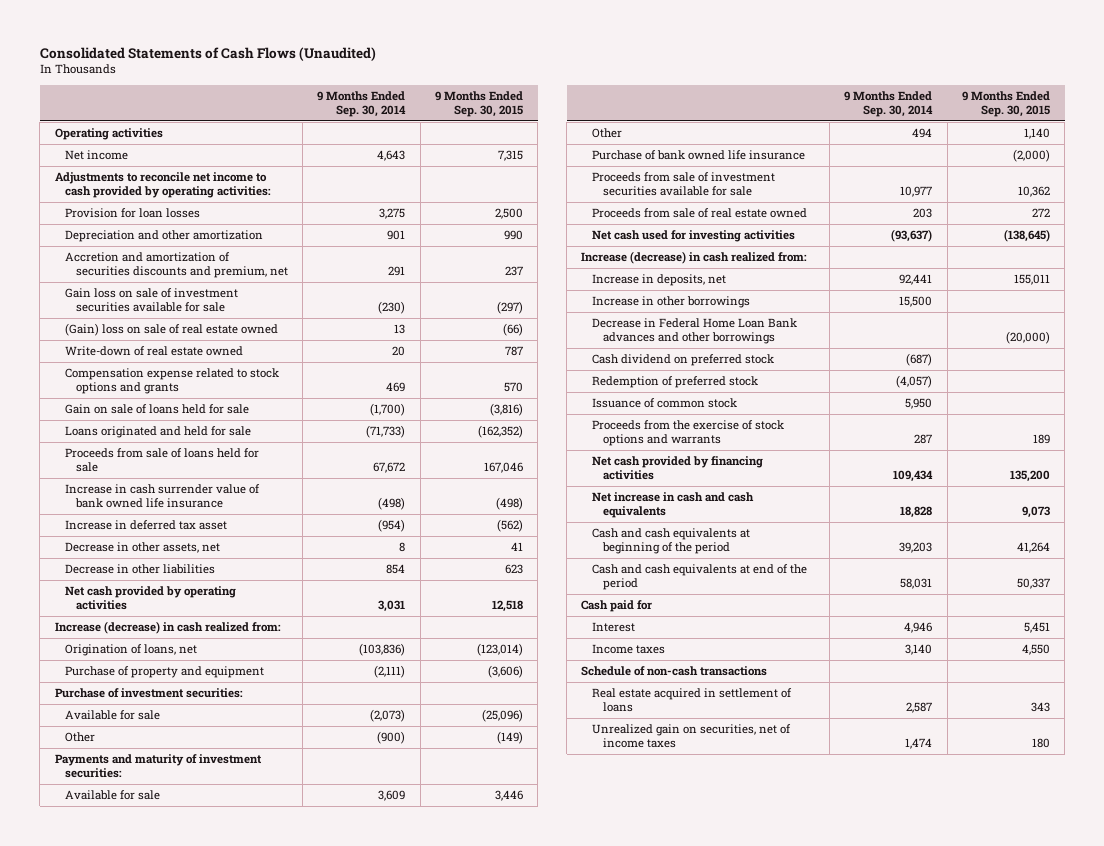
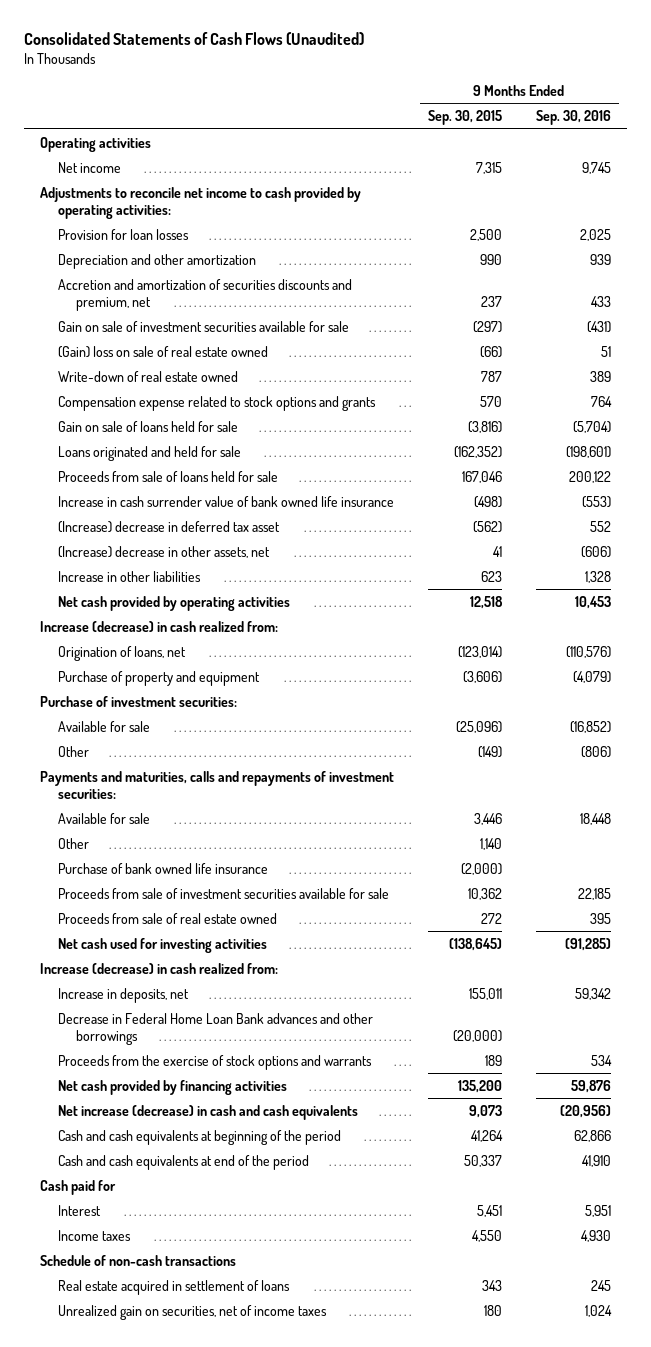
[317,91,407,118] 9 Months Ended Sep. 30, 2014 -> none
none -> [535,110,611,126] Sep. 30, 2016
[65,288,239,313] Gain loss on sale of investment securities available for sale -> [58,320,350,332] Gain on sale of investment securities available for sale
[65,520,228,531] Increase in deferred tax asset -> [58,520,281,533] (Increase) decrease in deferred tax asset
[65,542,221,554] Decrease in other assets, net -> [58,545,271,558] (Increase) decrease in other assets, net
[65,564,216,575] Decrease in other liabilities -> [58,570,202,582] Increase in other liabilities
[54,754,262,779] Payments and maturity of investment securities: -> [40,770,395,799] Payments and maturities, calls and repayments of investment securities:
[592,296,751,309] Increase in other borrowings -> none
[592,354,775,367] Cash dividend on preferred stock -> none
[592,376,759,389] Redemption of preferred stock -> none
[592,398,738,409] Issuance of common stock -> none
[592,492,755,519] Net increase in cash and cash equivalents -> [58,1104,359,1120] Net increase (decrease) in cash and cash equivalents

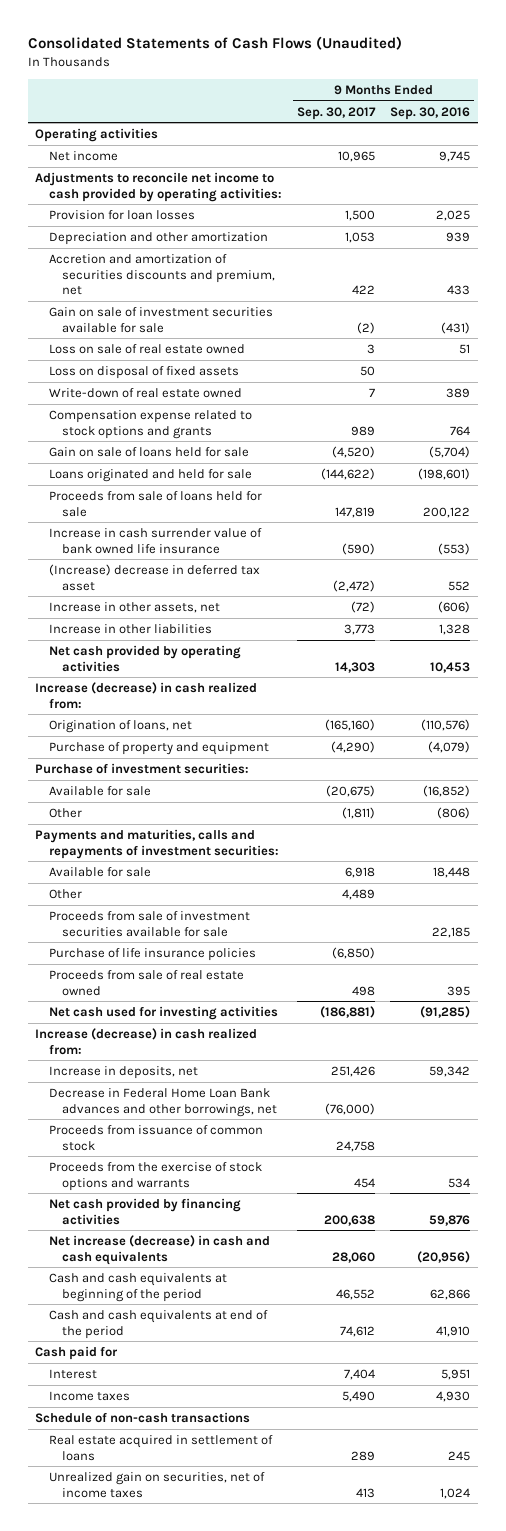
[427,110,502,126] Sep. 30, 2015 -> none
none -> [296,106,376,120] Sep. 30, 2017
[58,345,269,358] (Gain) loss on sale of real estate owned -> [48,343,245,354] Loss on sale of real estate owned
none -> [48,365,239,379] Loss on disposal of fixed assets
[58,545,271,558] (Increase) decrease in other assets, net -> [48,601,220,613] Increase in other assets, net
[58,862,269,874] Purchase of bank owned life insurance -> none
none -> [48,947,256,961] Purchase of life insurance policies
[58,1012,374,1045] Decrease in Federal Home Loan Bank advances and other borrowings -> [48,1087,277,1117] Decrease in Federal Home Loan Bank advances and other borrowings, net
none -> [48,1124,263,1151] Proceeds from issuance of common stock

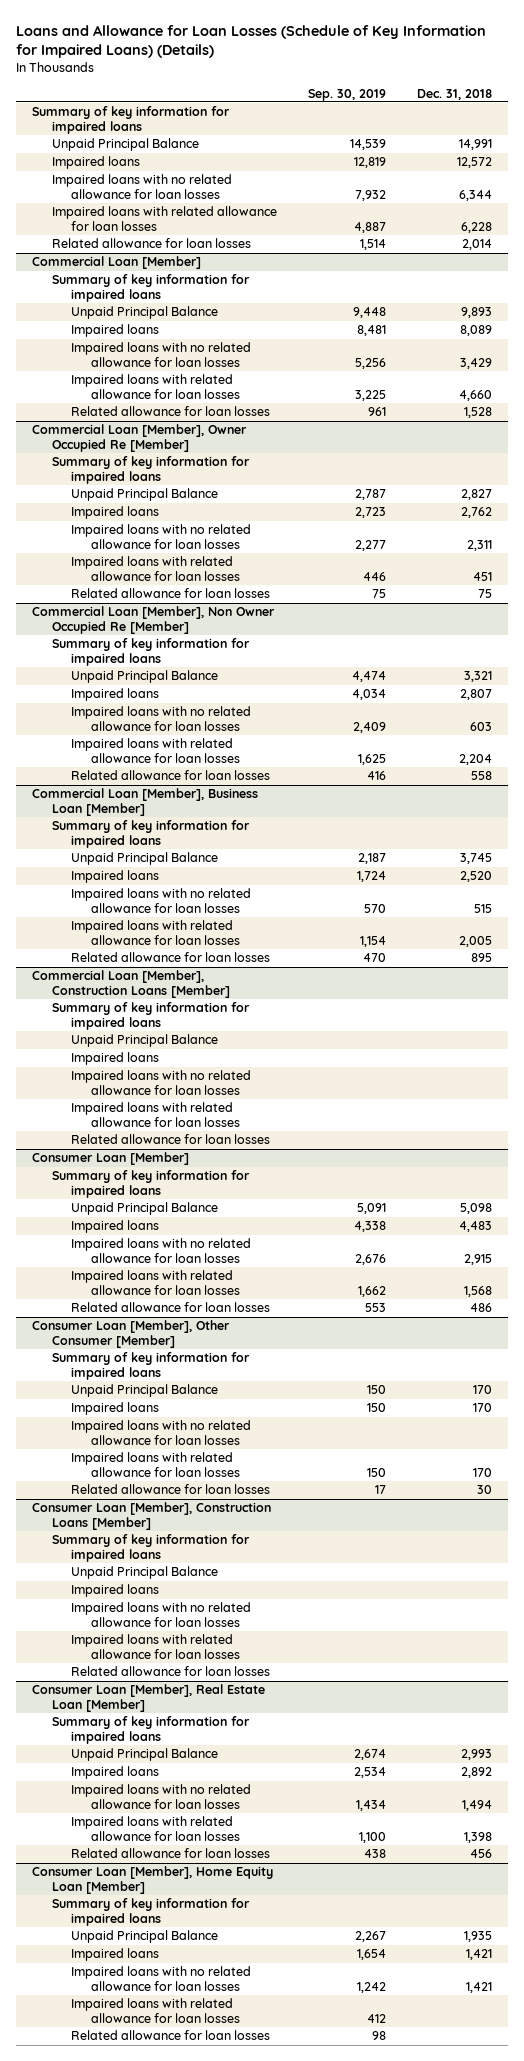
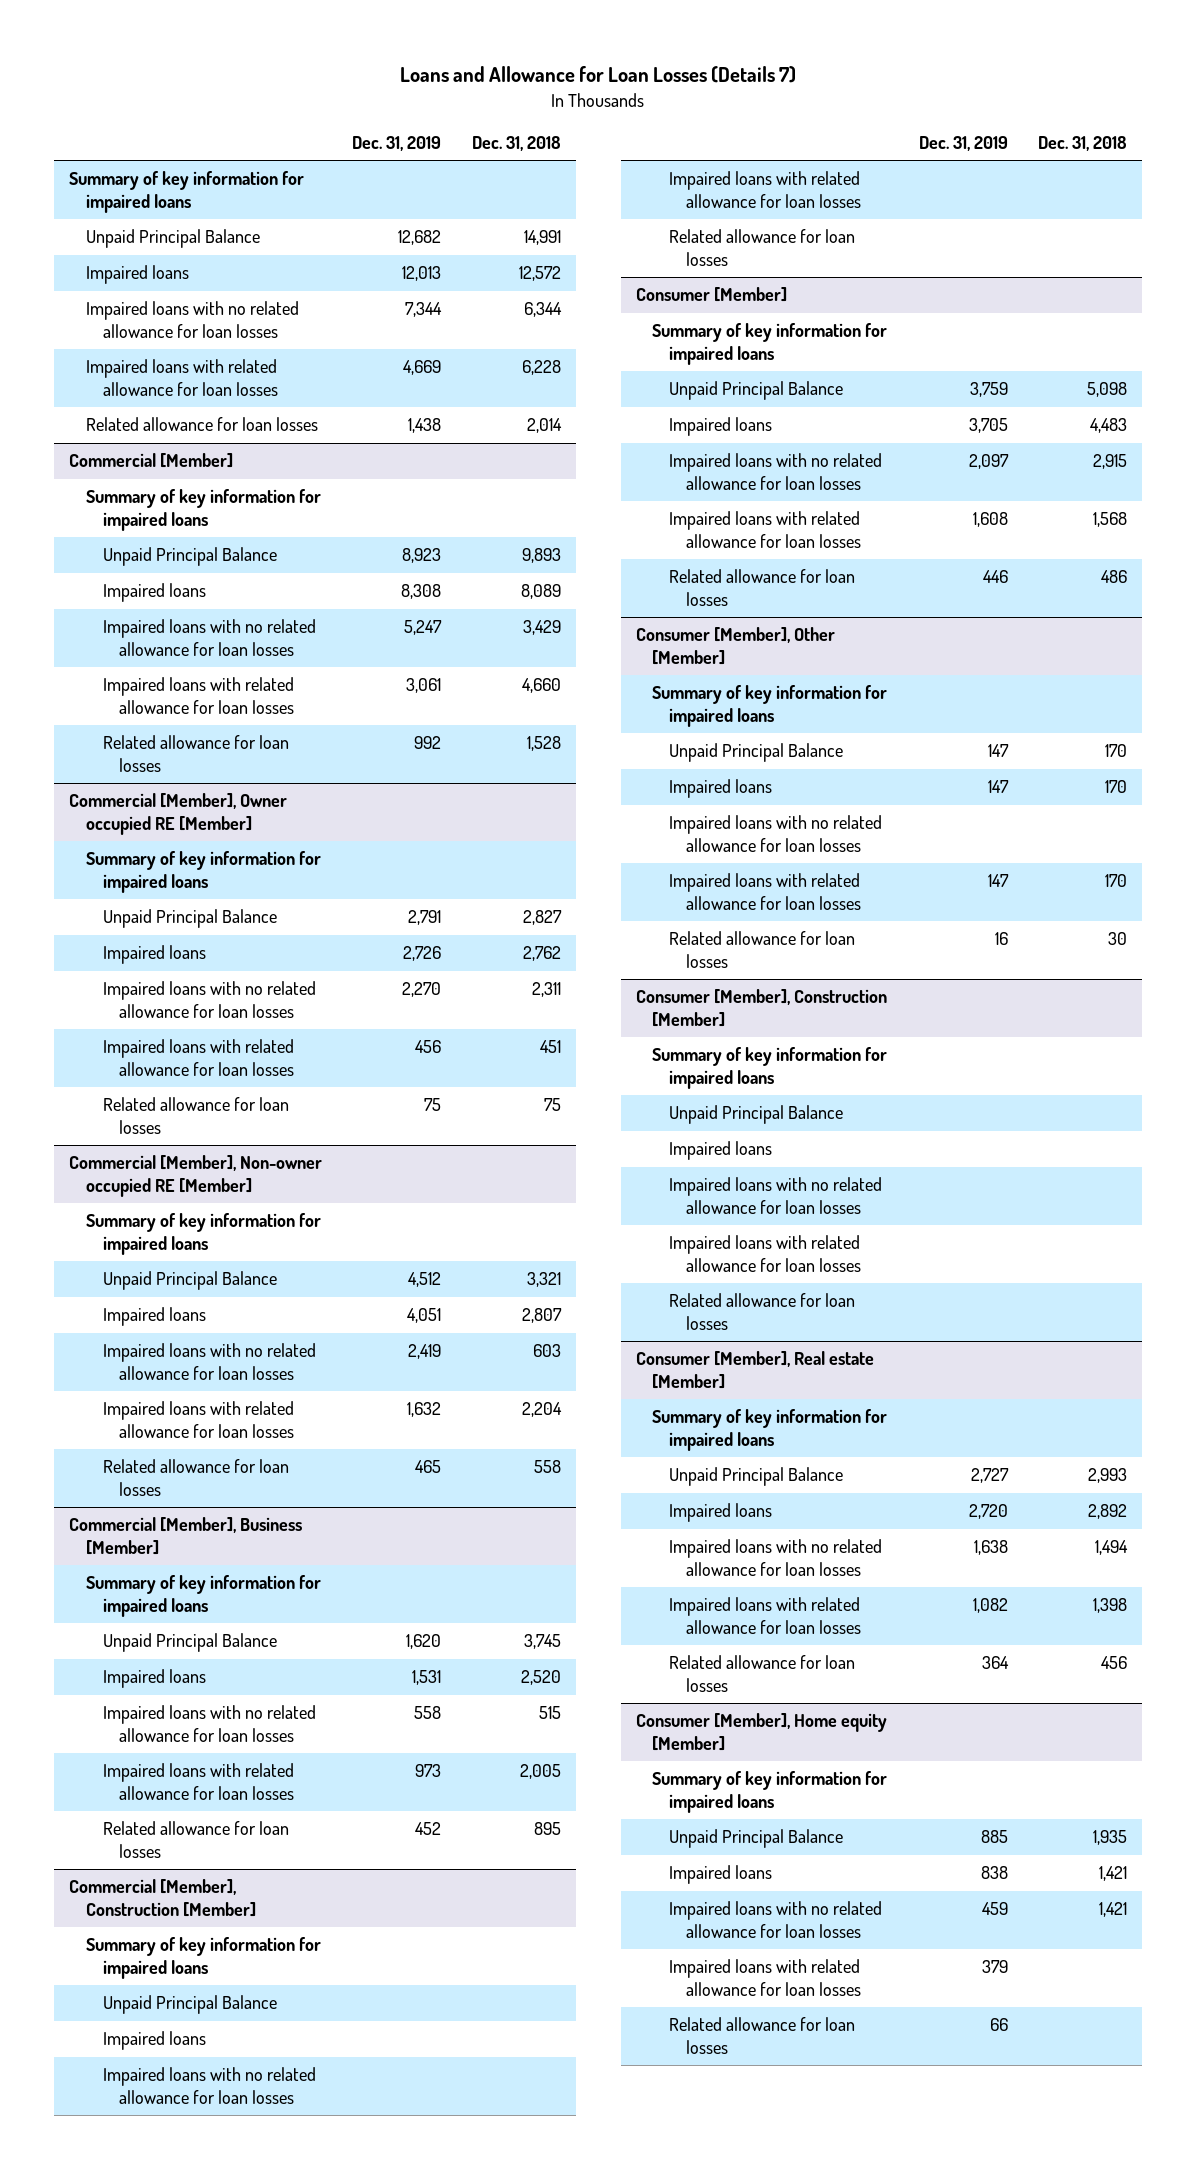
[16,24,487,59] Loans and Allowance for Loan Losses (Schedule of Key Information for Impaired Loans) (Details) -> [400,66,797,84] Loans and Allowance for Loan Losses (Details 7)
[307,88,386,101] Sep. 30, 2019 -> none
none -> [352,135,442,151] Dec. 31, 2019
[32,256,202,270] Commercial Loan [Member] -> [69,453,234,469] Commercial [Member]
[32,424,248,452] Commercial Loan [Member], Owner Occupied Re [Member] -> [69,793,288,835] Commercial [Member], Owner occupied RE [Member]
[32,606,276,634] Commercial Loan [Member], Non Owner Occupied Re [Member] -> [69,1155,323,1197] Commercial [Member], Non-owner occupied RE [Member]
[32,788,259,816] Commercial Loan [Member], Business Loan [Member] -> [69,1517,303,1555] Commercial [Member], Business [Member]
[32,970,230,998] Commercial Loan [Member], Construction Loans [Member] -> [69,1879,256,1917] Commercial [Member], Construction [Member]
[32,1152,190,1166] Consumer Loan [Member] -> [635,287,787,303] Consumer [Member]
[32,1320,231,1348] Consumer Loan [Member], Other Consumer [Member] -> [635,627,835,665] Consumer [Member], Other [Member]
[32,1502,272,1530] Consumer Loan [Member], Construction Loans [Member] -> [635,989,887,1027] Consumer [Member], Construction [Member]
[32,1684,266,1712] Consumer Loan [Member], Real Estate Loan [Member] -> [635,1351,874,1389] Consumer [Member], Real estate [Member]
[32,1866,274,1894] Consumer Loan [Member], Home Equity Loan [Member] -> [635,1713,887,1751] Consumer [Member], Home equity [Member]

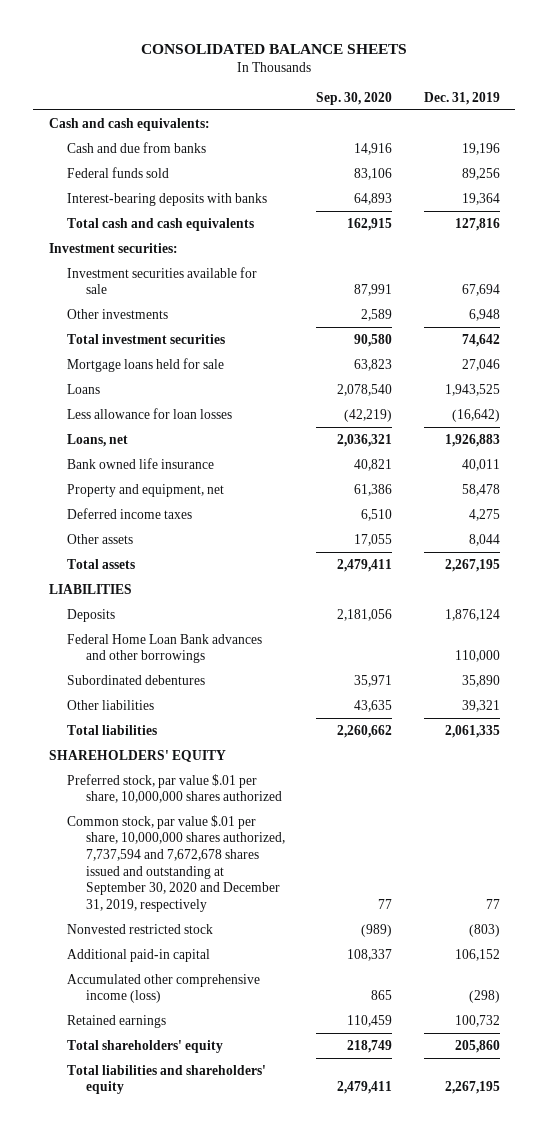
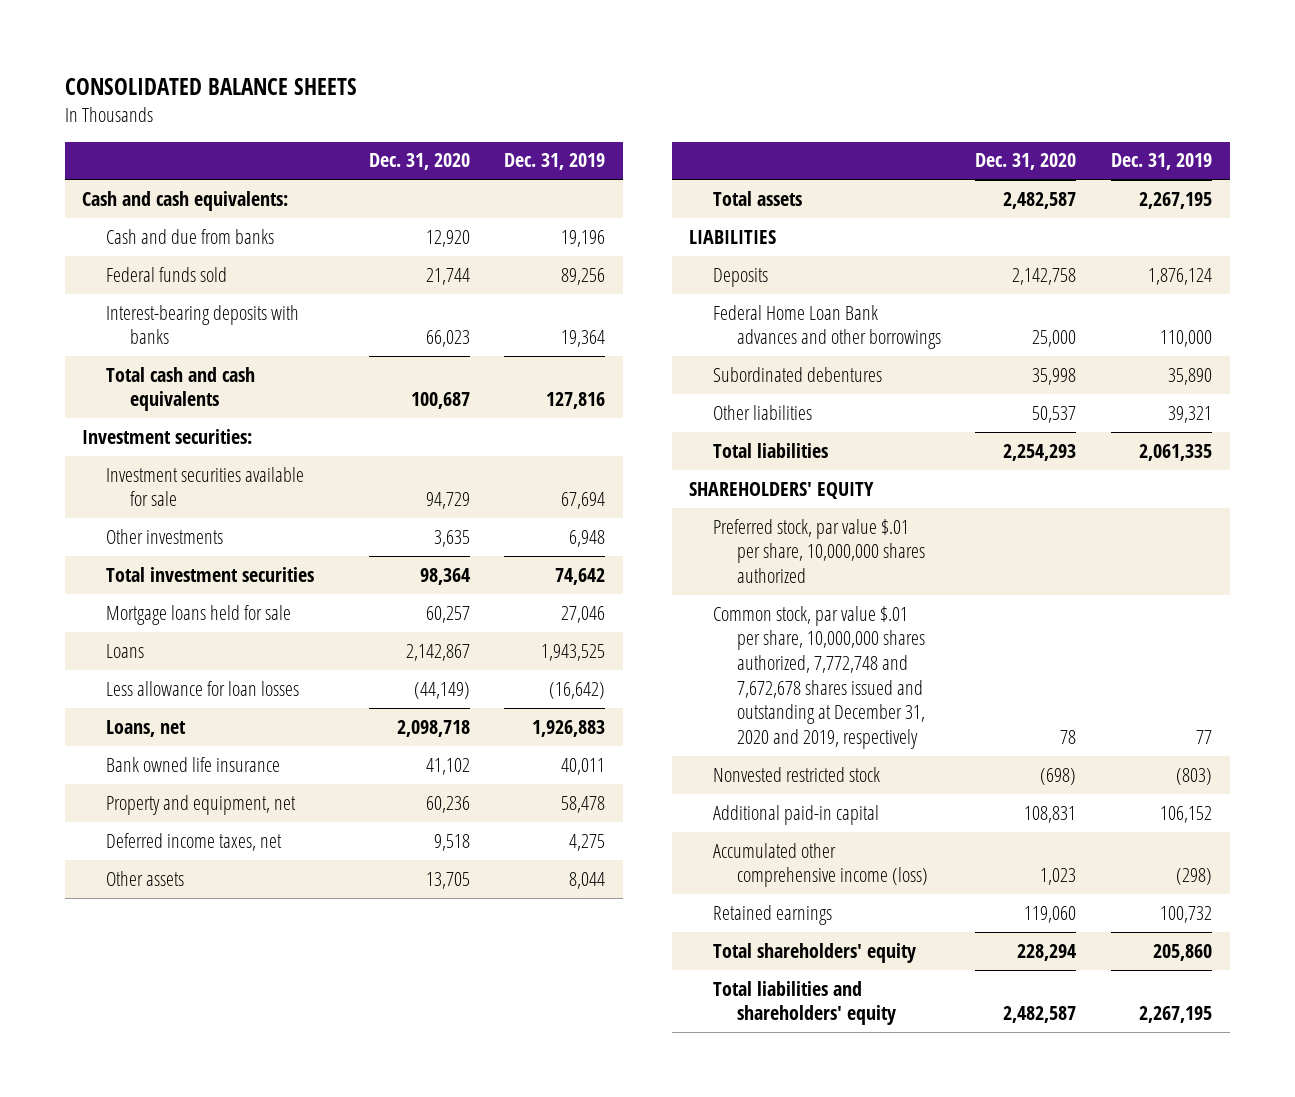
[316,91,393,105] Sep. 30, 2020 -> none
none -> [368,153,470,171] Dec. 31, 2020
[67,507,193,519] Deferred income taxes -> [106,832,283,851] Deferred income taxes, net
[67,814,286,913] Common stock, par value $.01 per share, 10,000,000 shares authorized, 7,737,594 and 7,672,678 shares issued and outstanding at September 30, 2020 and December 31, 2019, respectively -> [712,605,925,749] Common stock, par value $.01 per share, 10,000,000 shares authorized, 7,772,748 and 7,672,678 shares issued and outstanding at December 31, 2020 and 2019, respectively

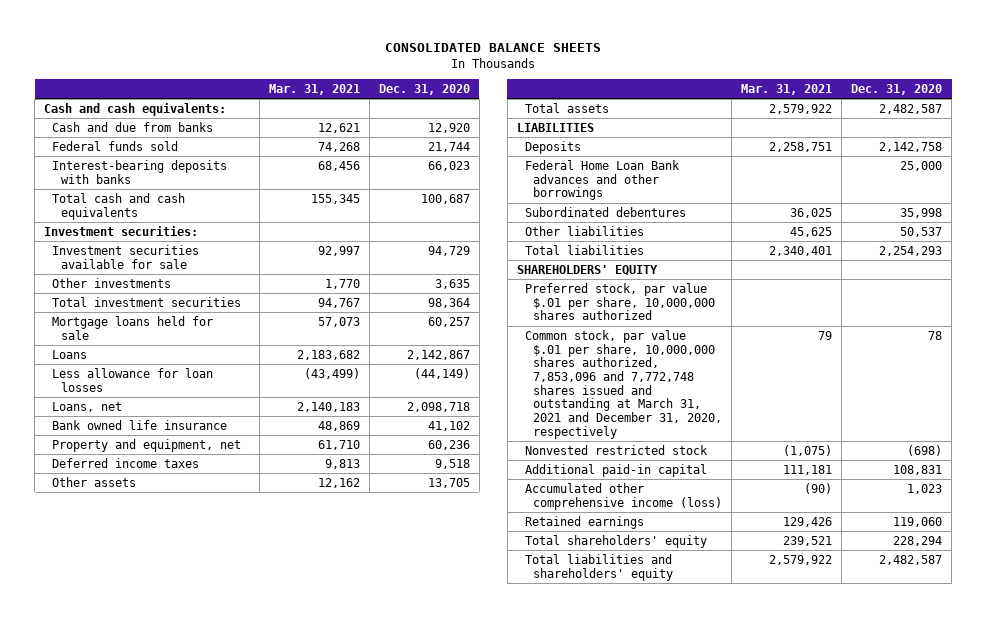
[504,153,606,171] Dec. 31, 2019 -> none
none -> [268,83,360,95] Mar. 31, 2021
[106,832,283,851] Deferred income taxes, net -> [52,457,200,468] Deferred income taxes
[712,605,925,749] Common stock, par value $.01 per share, 10,000,000 shares authorized, 7,772,748 and 7,672,678 shares issued and outstanding at December 31, 2020 and 2019, respectively -> [525,329,723,439] Common stock, par value $.01 per share, 10,000,000 shares authorized, 7,853,096 and 7,772,748 shares issued and outstanding at March 31, 2021 and December 31, 2020, respectively

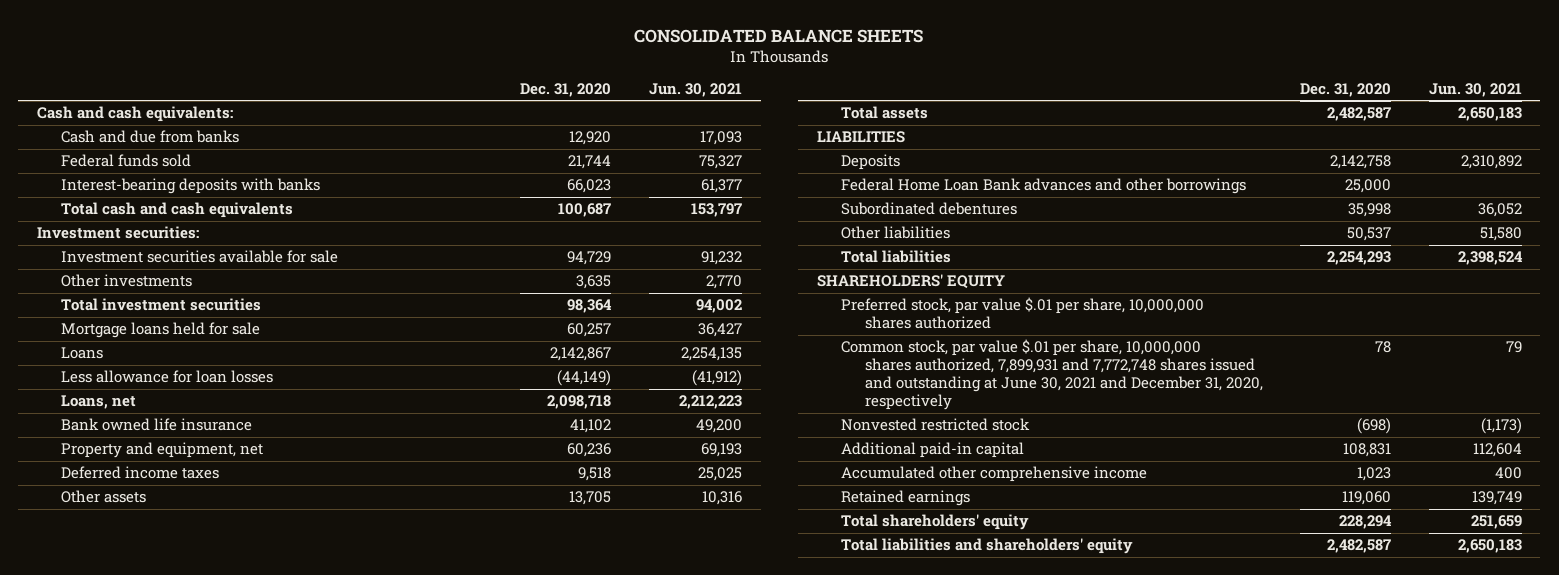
[268,83,360,95] Mar. 31, 2021 -> none
none -> [648,83,742,98] Jun. 30, 2021
[525,329,723,439] Common stock, par value $.01 per share, 10,000,000 shares authorized, 7,853,096 and 7,772,748 shares issued and outstanding at March 31, 2021 and December 31, 2020, respectively -> [840,339,1263,411] Common stock, par value $.01 per share, 10,000,000 shares authorized, 7,899,931 and 7,772,748 shares issued and outstanding at June 30, 2021 and December 31, 2020, respectively
[525,482,723,510] Accumulated other comprehensive income (loss) -> [840,466,1147,483] Accumulated other comprehensive income

